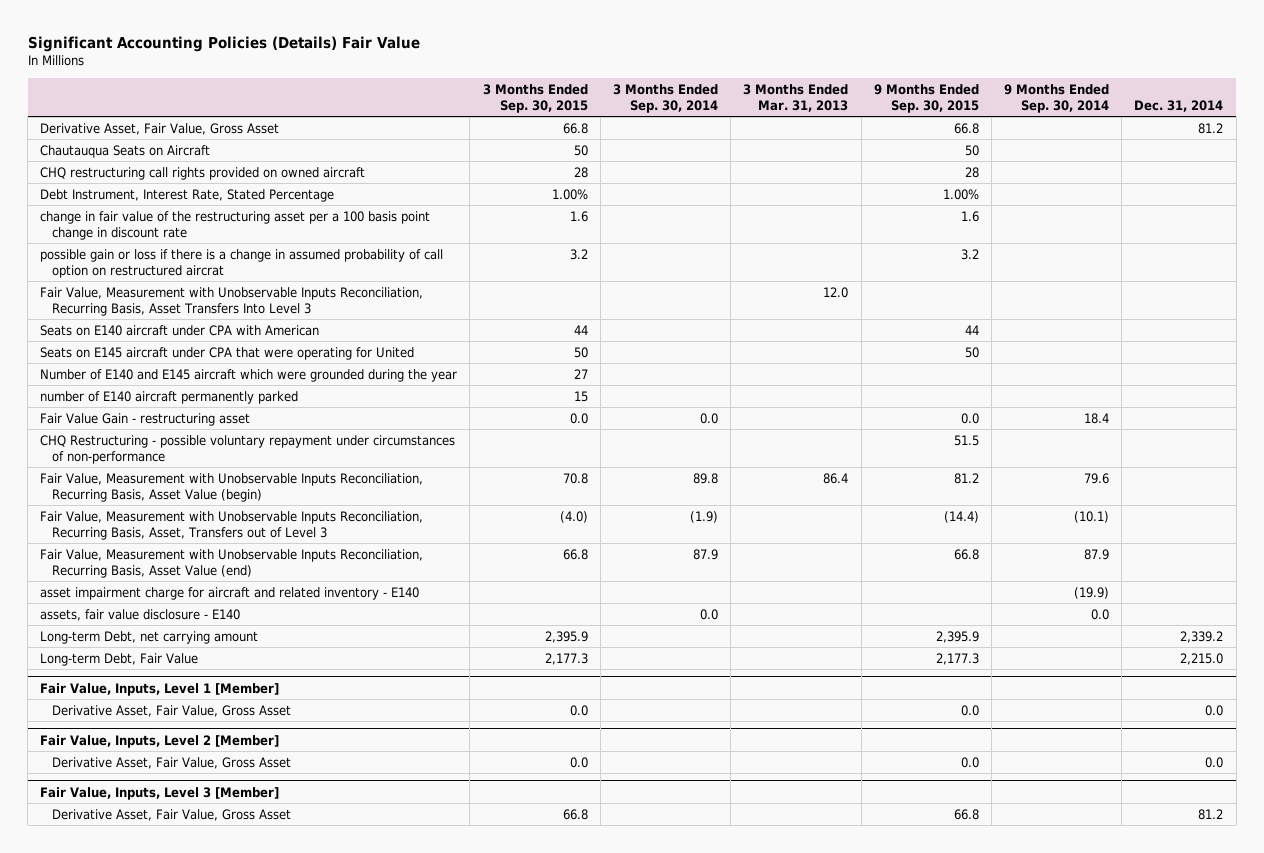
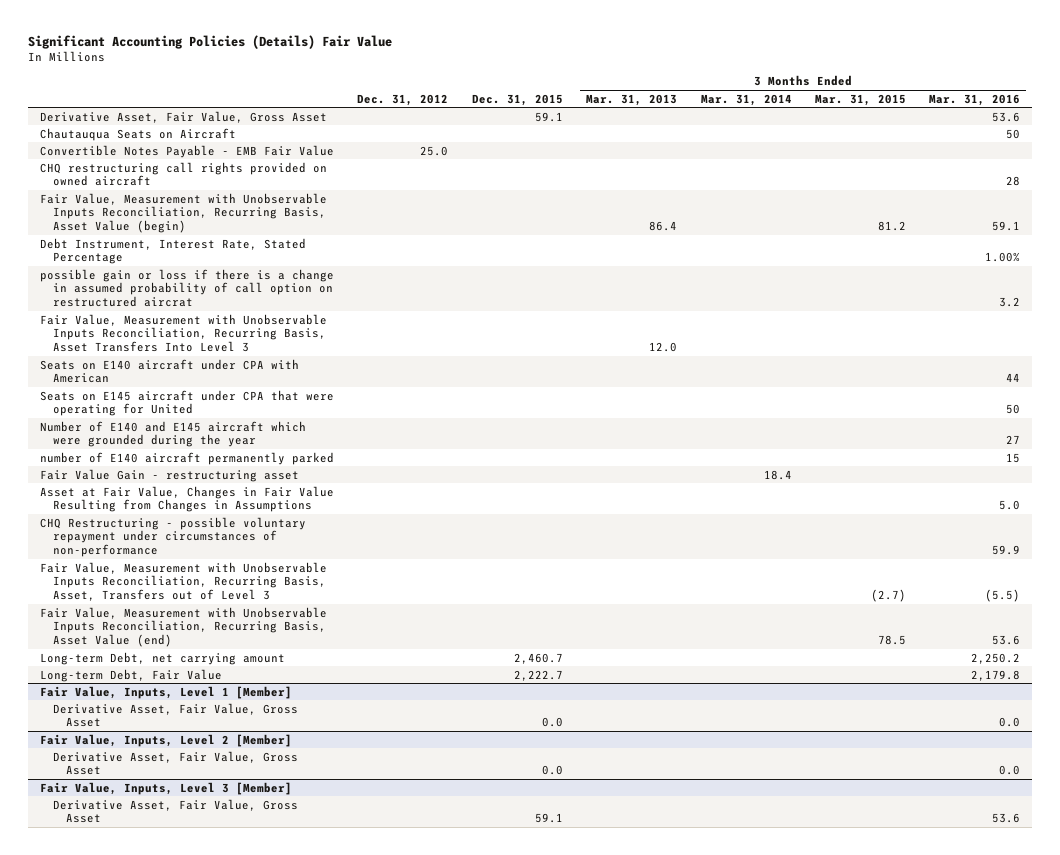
[482,84,588,113] 3 Months Ended Sep. 30, 2015 -> none
[612,84,718,113] 3 Months Ended Sep. 30, 2014 -> none
[873,84,979,113] 9 Months Ended Sep. 30, 2015 -> none
[1004,84,1110,113] 9 Months Ended Sep. 30, 2014 -> none
[1134,99,1224,112] Dec. 31, 2014 -> none
none -> [357,93,449,106] Dec. 31, 2012
none -> [471,93,563,106] Dec. 31, 2015
none -> [700,93,792,106] Mar. 31, 2014
none -> [814,93,906,106] Mar. 31, 2015
none -> [929,93,1021,106] Mar. 31, 2016
none -> [39,144,334,158] Convertible Notes Payable - EMB Fair Value
[40,472,424,502] Fair Value, Measurement with Unobservable Inputs Reconciliation, Recurring Basis, Asset Value (begin) -> [39,192,327,234] Fair Value, Measurement with Unobservable Inputs Reconciliation, Recurring Basis, Asset Value (begin)
[40,210,431,240] change in fair value of the restructuring asset per a 100 basis point change in discount rate -> none
none -> [39,485,334,513] Asset at Fair Value, Changes in Fair Value Resulting from Changes in Assumptions
[40,586,420,600] asset impairment charge for aircraft and related inventory - E140 -> none
[40,608,241,621] assets, fair value disclosure - E140 -> none

